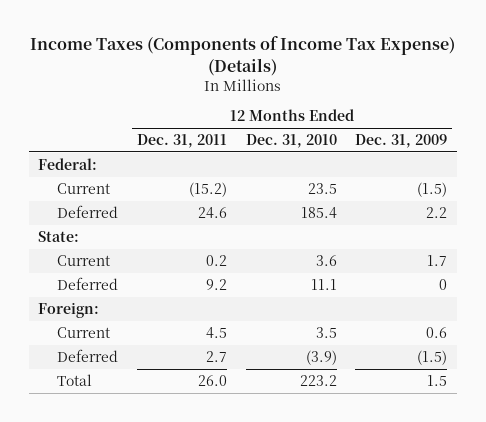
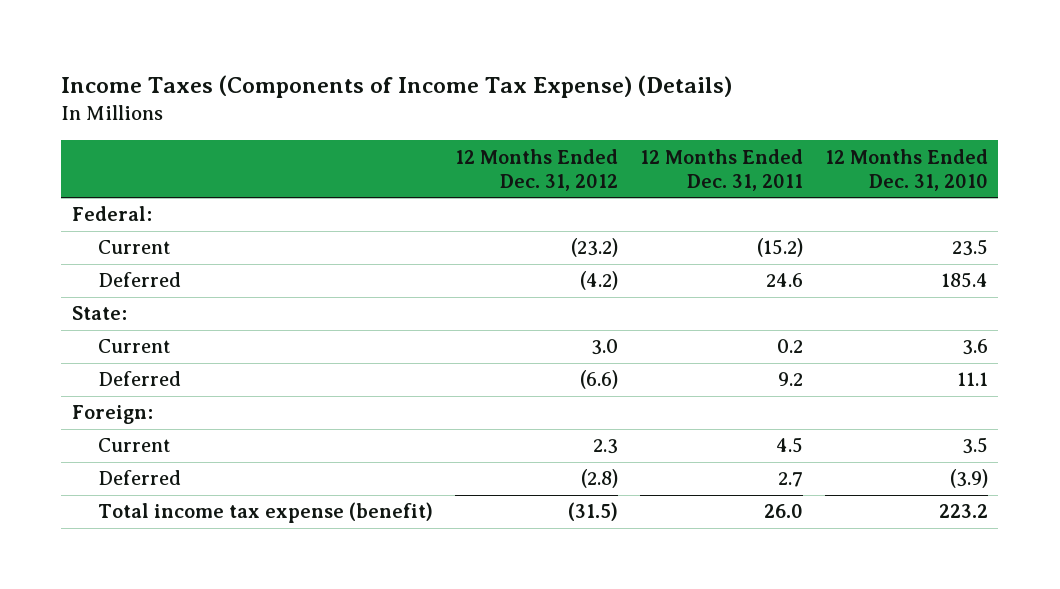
[355,133,448,148] Dec. 31, 2009 -> none
none -> [454,148,618,191] 12 Months Ended Dec. 31, 2012
[57,373,93,386] Total -> [98,502,434,524] Total income tax expense (benefit)

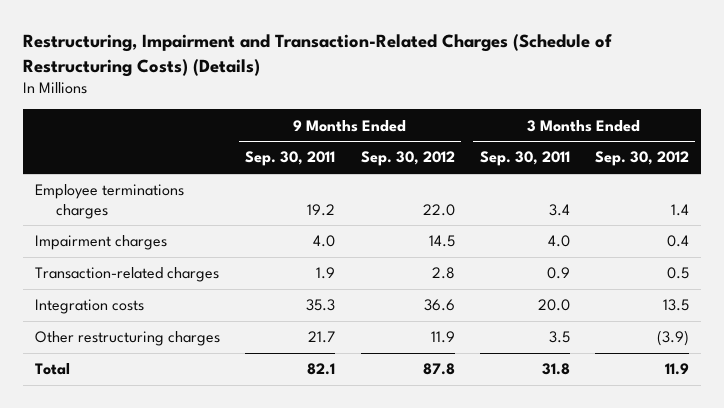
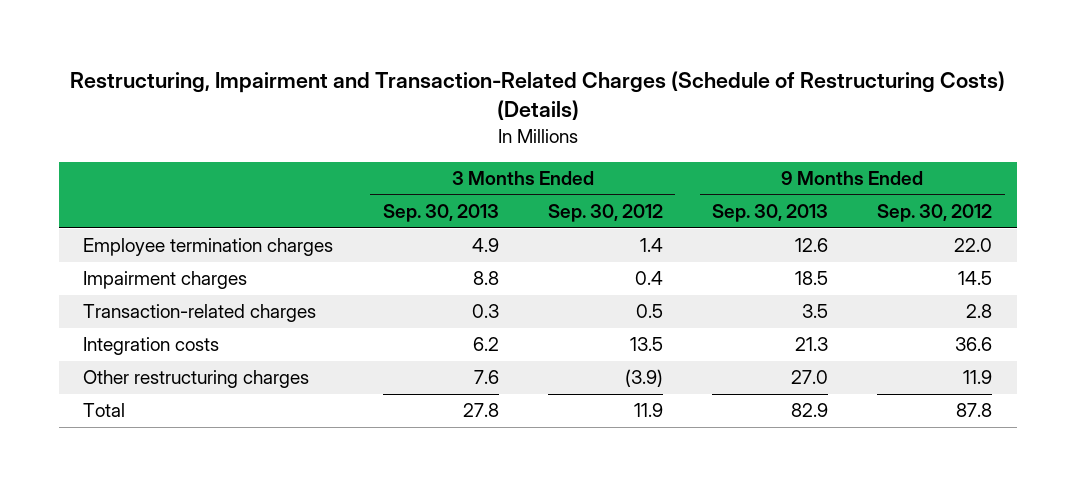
[245,151,336,167] Sep. 30, 2011 -> none
[479,151,570,167] Sep. 30, 2011 -> none
none -> [382,204,499,223] Sep. 30, 2013
none -> [712,204,829,223] Sep. 30, 2013
[35,184,185,219] Employee terminations charges -> [83,238,334,257] Employee termination charges

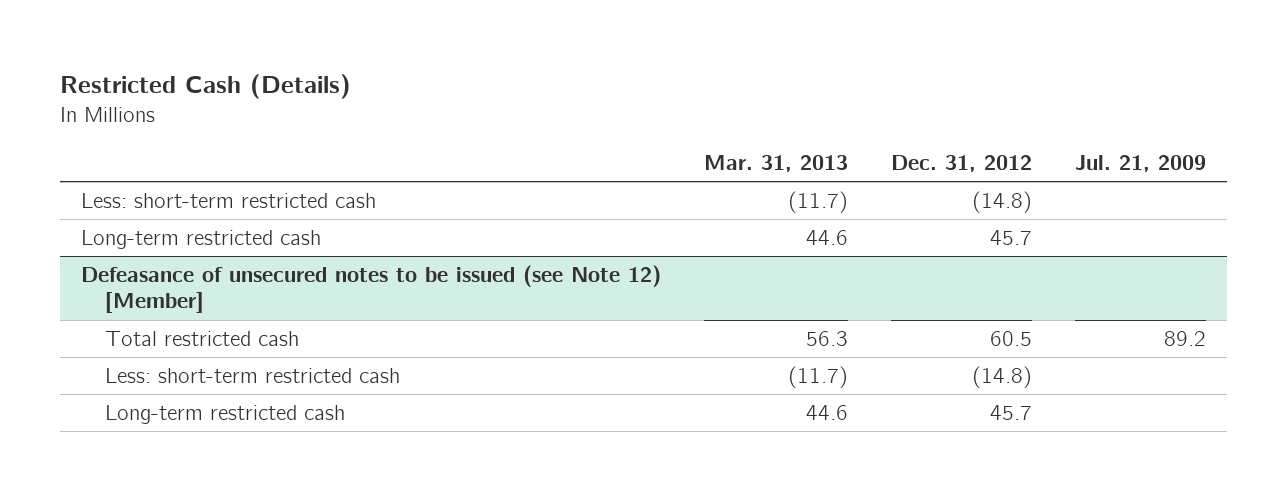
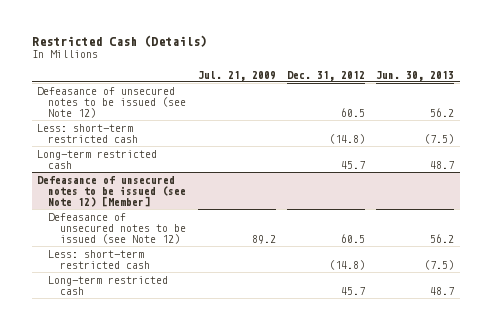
[704,155,849,173] Mar. 31, 2013 -> none
none -> [376,70,455,81] Jun. 30, 2013
none -> [37,86,187,118] Defeasance of unsecured notes to be issued (see Note 12)
[104,331,299,347] Total restricted cash -> [48,212,186,244] Defeasance of unsecured notes to be issued (see Note 12)

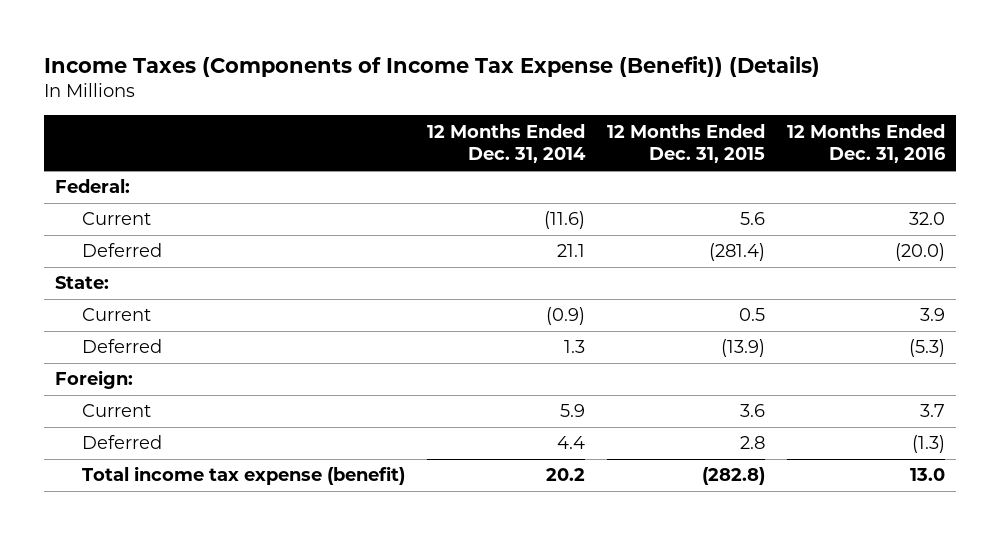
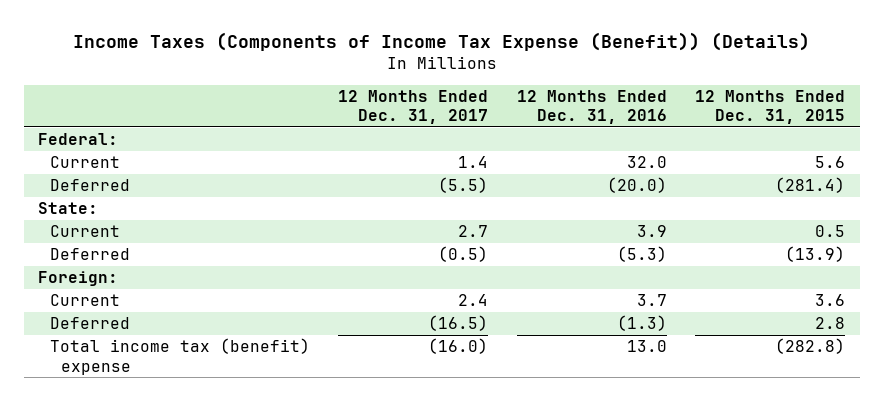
[426,123,586,164] 12 Months Ended Dec. 31, 2014 -> none
none -> [338,89,489,125] 12 Months Ended Dec. 31, 2017
[81,466,405,486] Total income tax expense (benefit) -> [49,338,310,375] Total income tax (benefit) expense

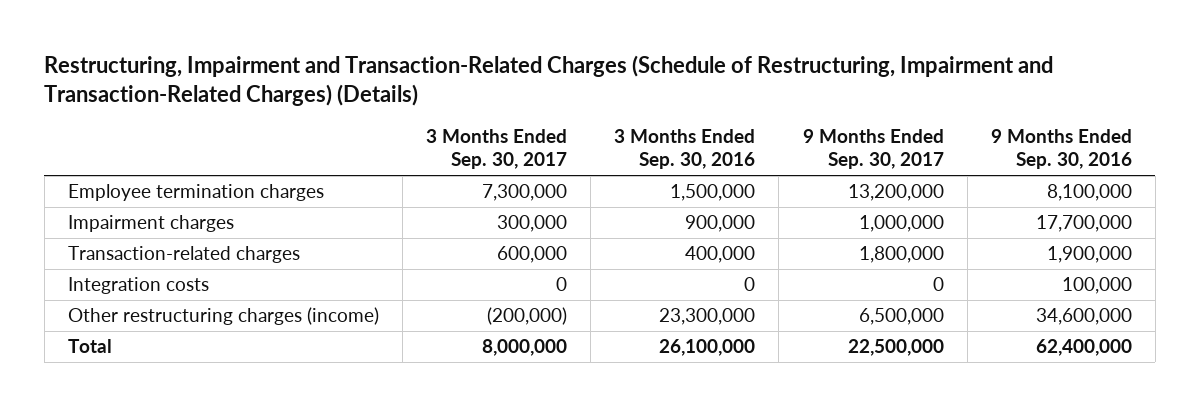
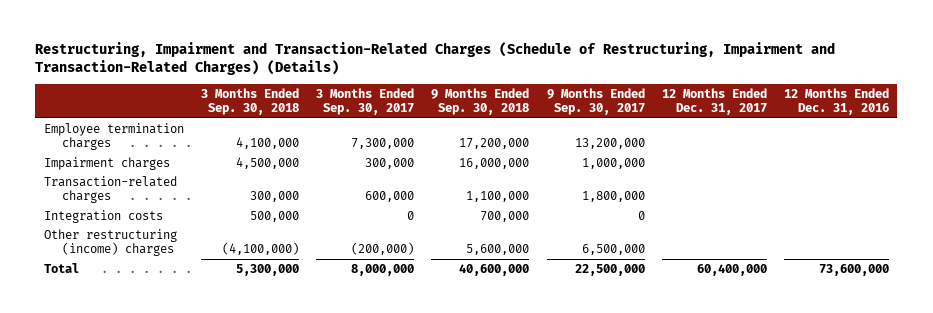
[614,128,756,170] 3 Months Ended Sep. 30, 2016 -> none
[990,128,1132,170] 9 Months Ended Sep. 30, 2016 -> none
none -> [200,88,299,116] 3 Months Ended Sep. 30, 2018
none -> [431,88,530,116] 9 Months Ended Sep. 30, 2018
none -> [661,88,767,116] 12 Months Ended Dec. 31, 2017
none -> [783,88,889,116] 12 Months Ended Dec. 31, 2016
[67,307,379,326] Other restructuring charges (income) -> [43,228,177,257] Other restructuring (income) charges

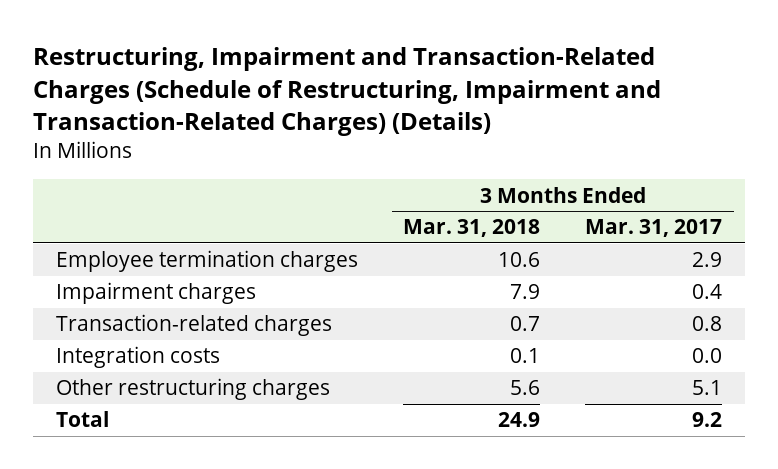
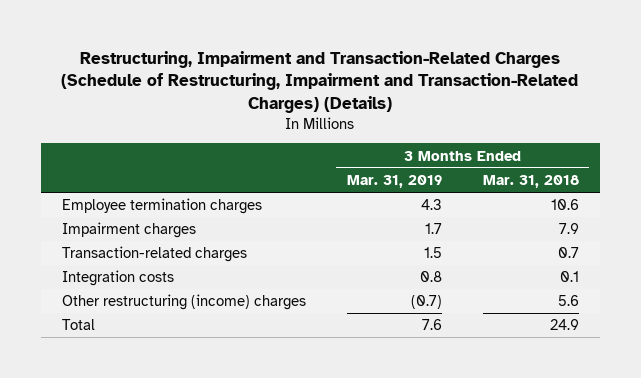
[585,219,723,238] Mar. 31, 2017 -> none
none -> [346,175,442,189] Mar. 31, 2019
[55,378,330,401] Other restructuring charges -> [61,294,306,311] Other restructuring (income) charges

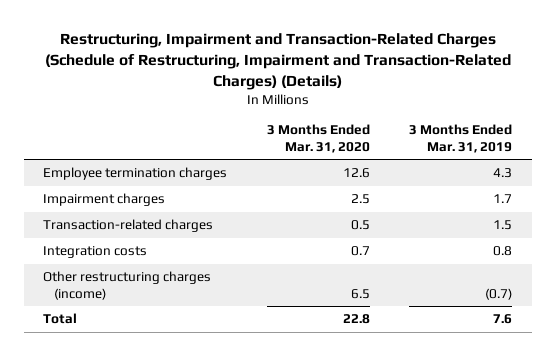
[483,175,580,189] Mar. 31, 2018 -> none
none -> [266,124,370,153] 3 Months Ended Mar. 31, 2020
[61,294,306,311] Other restructuring (income) charges -> [43,271,212,300] Other restructuring charges (income)

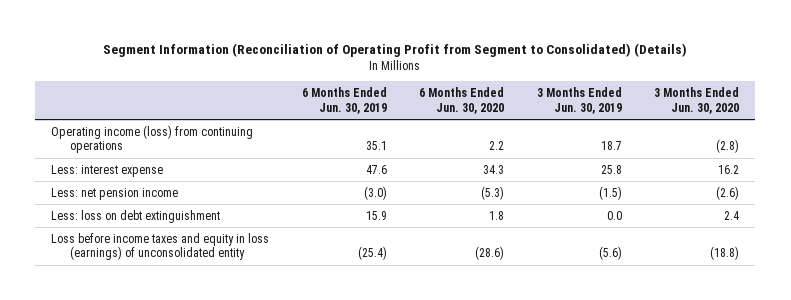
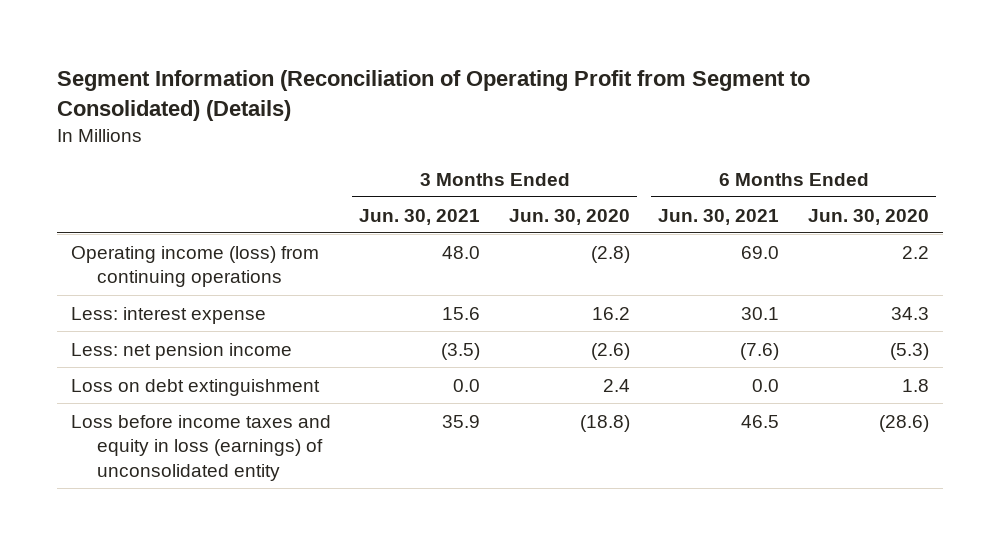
[301,87,387,114] 6 Months Ended Jun. 30, 2019 -> none
[536,87,622,114] 3 Months Ended Jun. 30, 2019 -> none
none -> [359,208,481,225] Jun. 30, 2021
none -> [658,208,780,225] Jun. 30, 2021
[51,209,221,223] Less: loss on debt extinguishment -> [70,378,320,396] Loss on debt extinguishment

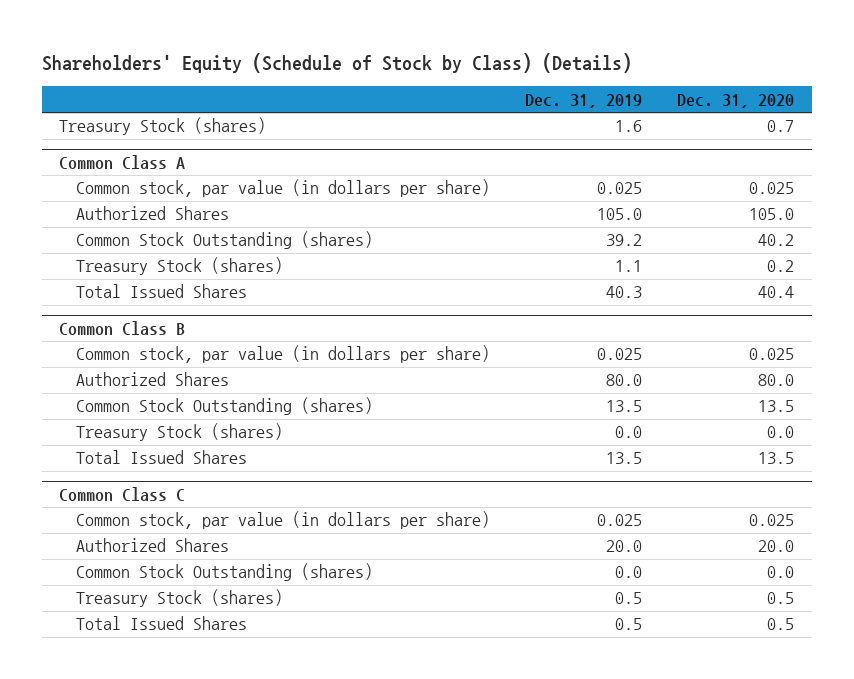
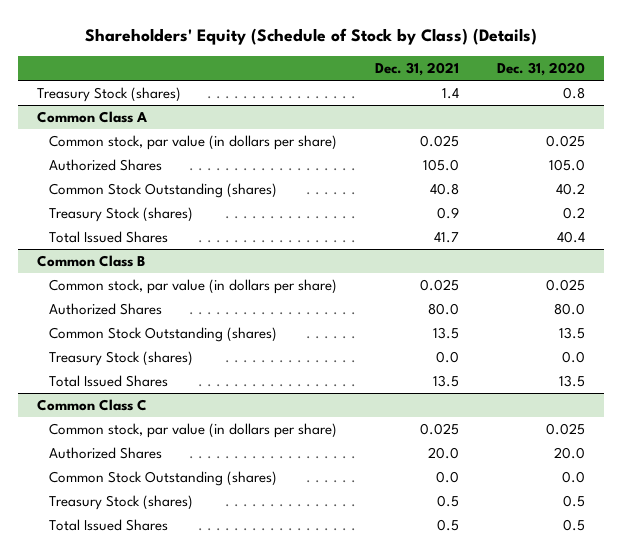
[525,93,643,108] Dec. 31, 2019 -> none
none -> [375,62,460,77] Dec. 31, 2021
[767,120,795,133] 0.7 -> [563,86,586,99] 0.8

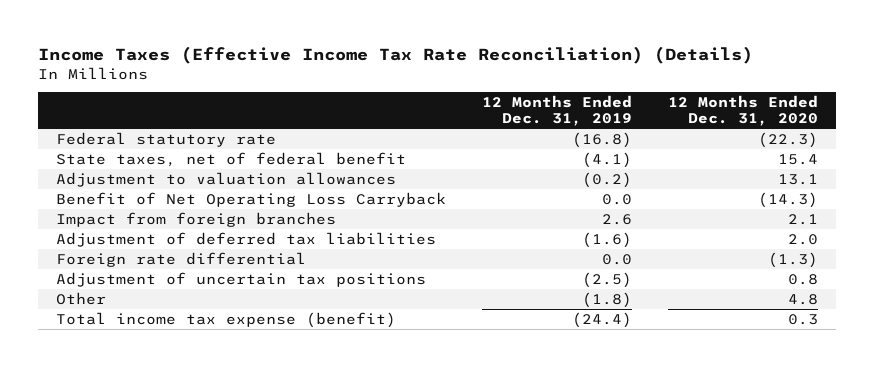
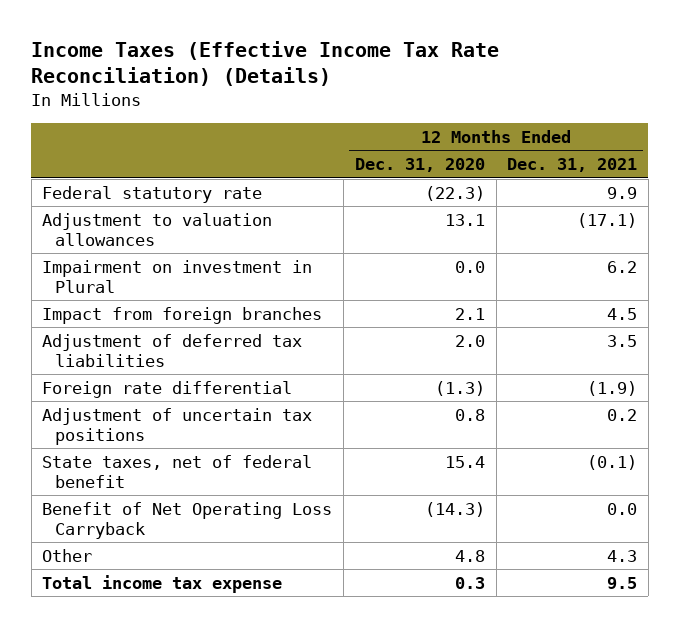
[482,95,633,127] 12 Months Ended Dec. 31, 2019 -> none
none -> [507,158,638,173] Dec. 31, 2021
none -> [42,259,313,293] Impairment on investment in Plural
[56,151,407,167] State taxes, net of federal benefit -> [42,454,313,488] State taxes, net of federal benefit
[56,191,447,207] Benefit of Net Operating Loss Carryback -> [42,501,333,539] Benefit of Net Operating Loss Carryback
[56,311,397,328] Total income tax expense (benefit) -> [42,574,283,593] Total income tax expense

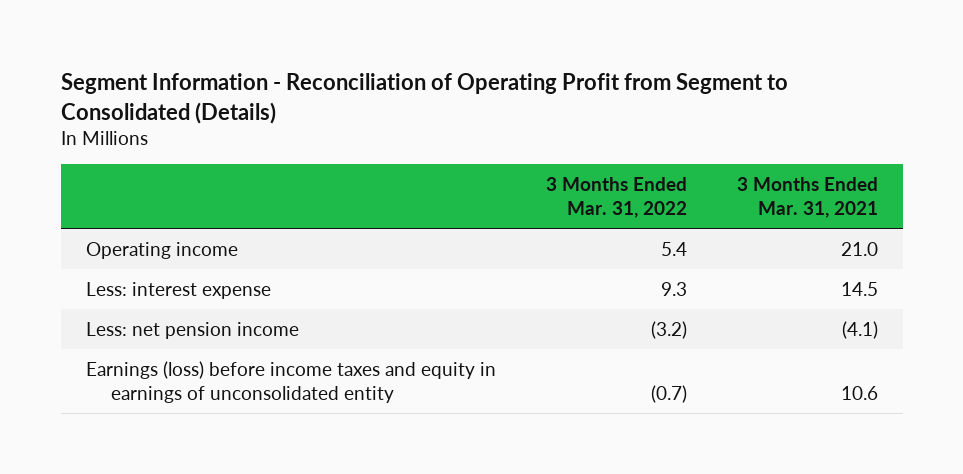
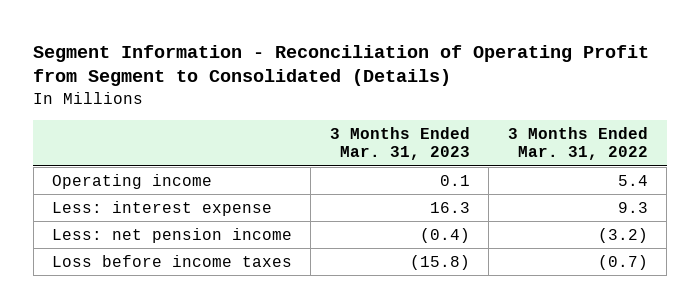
[736,176,878,219] 3 Months Ended Mar. 31, 2021 -> none
none -> [329,126,470,161] 3 Months Ended Mar. 31, 2023
[85,360,496,404] Earnings (loss) before income taxes and equity in earnings of unconsolidated entity -> none
none -> [51,254,292,267] Loss before income taxes

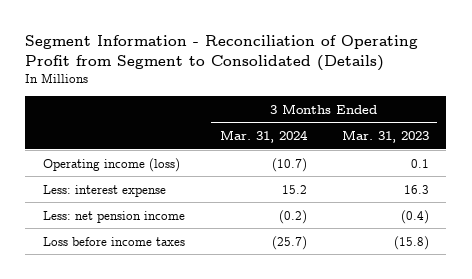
[507,126,648,161] 3 Months Ended Mar. 31, 2022 -> none
none -> [219,130,308,144] Mar. 31, 2024
[51,173,212,189] Operating income -> [42,157,180,172] Operating income (loss)

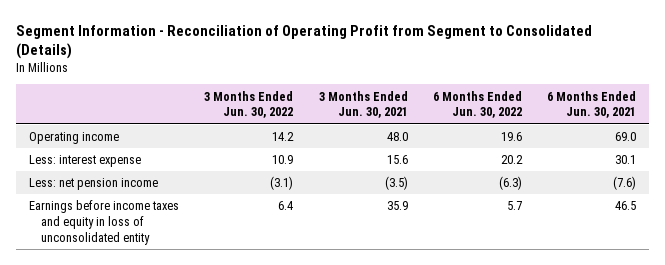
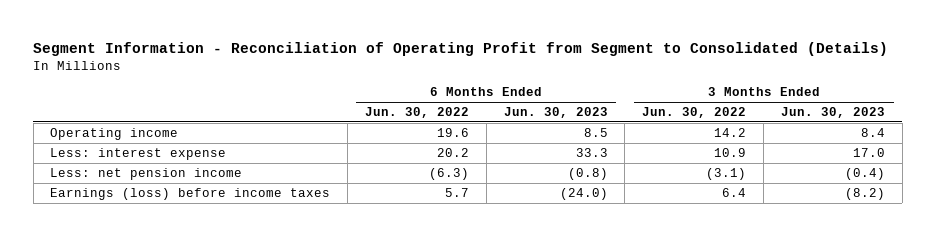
[318,90,408,119] 3 Months Ended Jun. 30, 2021 -> none
[547,90,637,119] 6 Months Ended Jun. 30, 2021 -> none
none -> [503,107,608,119] Jun. 30, 2023
none -> [780,107,885,119] Jun. 30, 2023
[28,200,179,245] Earnings before income taxes and equity in loss of unconsolidated entity -> [50,188,331,201] Earnings (loss) before income taxes

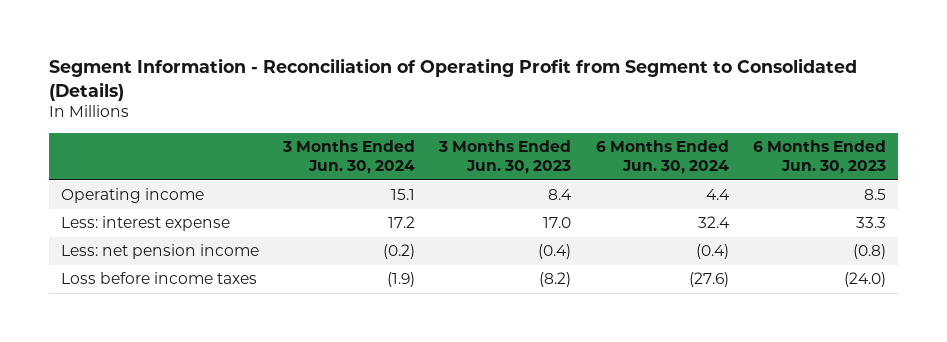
[365,107,470,119] Jun. 30, 2022 -> none
[642,107,747,119] Jun. 30, 2022 -> none
none -> [282,139,416,175] 3 Months Ended Jun. 30, 2024
none -> [595,139,729,175] 6 Months Ended Jun. 30, 2024
[50,188,331,201] Earnings (loss) before income taxes -> [61,272,258,285] Loss before income taxes

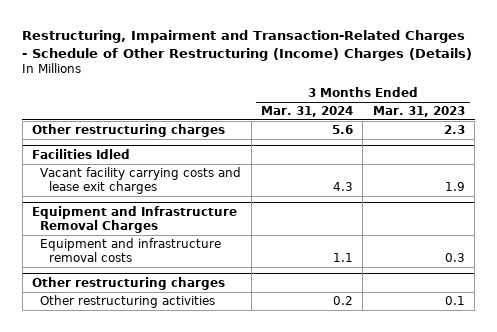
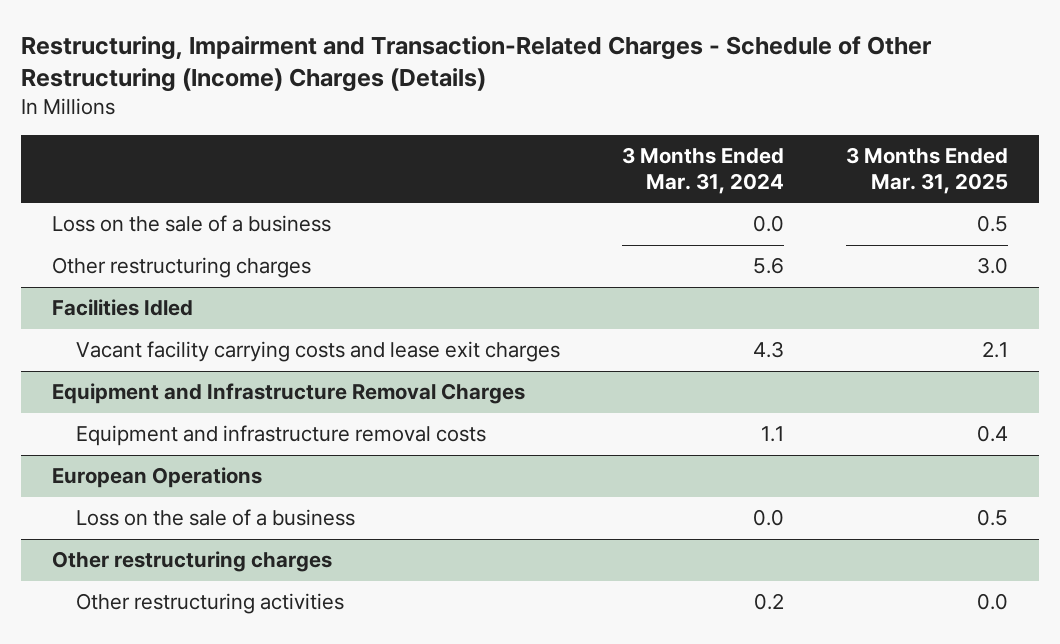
[372,106,465,118] Mar. 31, 2023 -> none
none -> [845,147,1008,194] 3 Months Ended Mar. 31, 2025
none -> [52,215,332,233] Loss on the sale of a business
none -> [52,467,263,489] European Operations
none -> [76,509,356,527] Loss on the sale of a business

